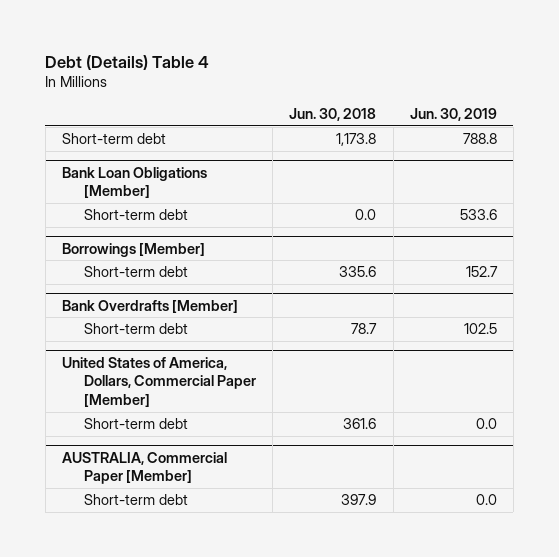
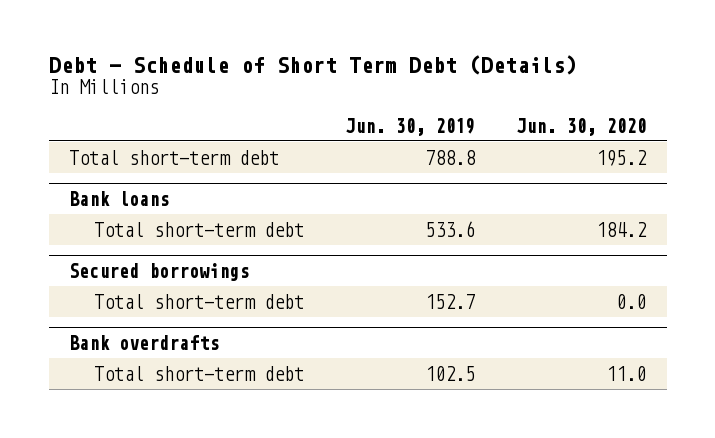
[45,54,210,70] Debt (Details) Table 4 -> [48,54,577,75] Debt - Schedule of Short Term Debt (Details)
[289,108,377,122] Jun. 30, 2018 -> none
none -> [516,117,647,136] Jun. 30, 2020
[61,356,257,407] United States of America, Dollars, Commercial Paper [Member] -> none
[84,418,189,430] Short-term debt -> none
[61,451,227,485] AUSTRALIA, Commercial Paper [Member] -> none
[84,494,189,506] Short-term debt -> none
[61,133,166,145] Short-term debt -> [69,149,280,165] Total short-term debt
[61,166,207,199] Bank Loan Obligations [Member] -> [69,190,170,206] Bank loans
[84,209,189,221] Short-term debt -> [94,221,305,237] Total short-term debt
[61,242,205,257] Borrowings [Member] -> [69,262,250,281] Secured borrowings
[84,266,189,278] Short-term debt -> [94,293,305,309] Total short-term debt
[61,299,238,313] Bank Overdrafts [Member] -> [69,334,220,350] Bank overdrafts
[84,323,189,335] Short-term debt -> [94,365,305,381] Total short-term debt

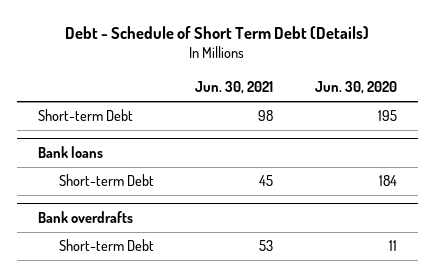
[345,117,476,136] Jun. 30, 2019 -> none
none -> [195,81,274,95] Jun. 30, 2021
[69,149,280,165] Total short-term debt -> [37,109,133,122] Short-term Debt
[596,149,648,166] 195.2 -> [377,110,397,122] 195
[69,262,250,281] Secured borrowings -> none
[94,293,305,309] Total short-term debt -> none
[94,221,305,237] Total short-term debt -> [58,174,154,187] Short-term Debt
[596,221,648,237] 184.2 -> [378,175,397,187] 184
[94,365,305,381] Total short-term debt -> [58,239,154,252] Short-term Debt
[606,365,647,381] 11.0 -> [388,240,397,252] 11

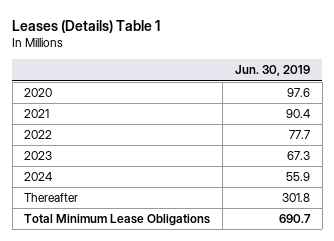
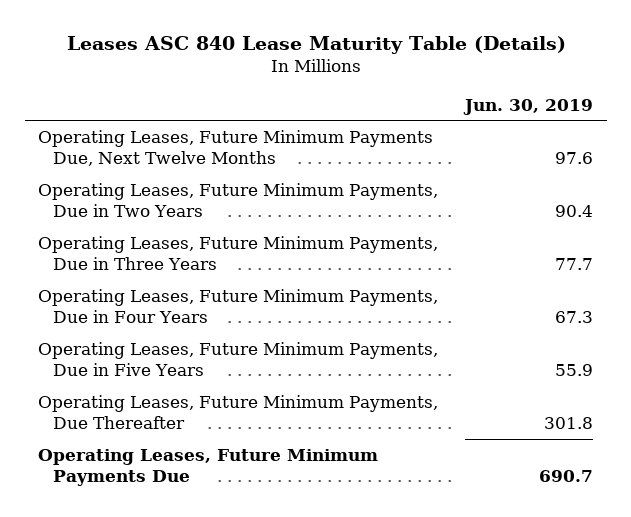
[12,19,161,33] Leases (Details) Table 1 -> [66,36,566,55] Leases ASC 840 Lease Maturity Table (Details)
[24,88,53,98] 2020 -> [38,129,434,166] Operating Leases, Future Minimum Payments Due, Next Twelve Months
[24,109,50,119] 2021 -> [38,182,439,217] Operating Leases, Future Minimum Payments, Due in Two Years
[24,130,53,140] 2022 -> [38,235,439,270] Operating Leases, Future Minimum Payments, Due in Three Years
[24,151,53,161] 2023 -> [38,288,439,323] Operating Leases, Future Minimum Payments, Due in Four Years
[24,172,54,182] 2024 -> [38,341,439,376] Operating Leases, Future Minimum Payments, Due in Five Years
[24,193,79,203] Thereafter -> [38,394,439,429] Operating Leases, Future Minimum Payments, Due Thereafter
[24,214,211,227] Total Minimum Lease Obligations -> [38,448,379,486] Operating Leases, Future Minimum Payments Due

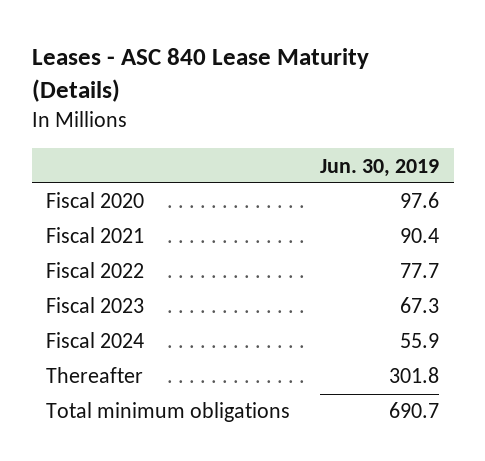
[66,36,566,55] Leases ASC 840 Lease Maturity Table (Details) -> [31,47,369,103] Leases - ASC 840 Lease Maturity (Details)
[38,129,434,166] Operating Leases, Future Minimum Payments Due, Next Twelve Months -> [46,192,145,209] Fiscal 2020
[38,182,439,217] Operating Leases, Future Minimum Payments, Due in Two Years -> [46,227,145,244] Fiscal 2021
[38,235,439,270] Operating Leases, Future Minimum Payments, Due in Three Years -> [46,262,145,279] Fiscal 2022
[38,288,439,323] Operating Leases, Future Minimum Payments, Due in Four Years -> [46,297,145,314] Fiscal 2023
[38,341,439,376] Operating Leases, Future Minimum Payments, Due in Five Years -> [46,332,145,349] Fiscal 2024
[38,394,439,429] Operating Leases, Future Minimum Payments, Due Thereafter -> [46,367,144,384] Thereafter
[38,448,379,486] Operating Leases, Future Minimum Payments Due -> [46,402,291,423] Total minimum obligations

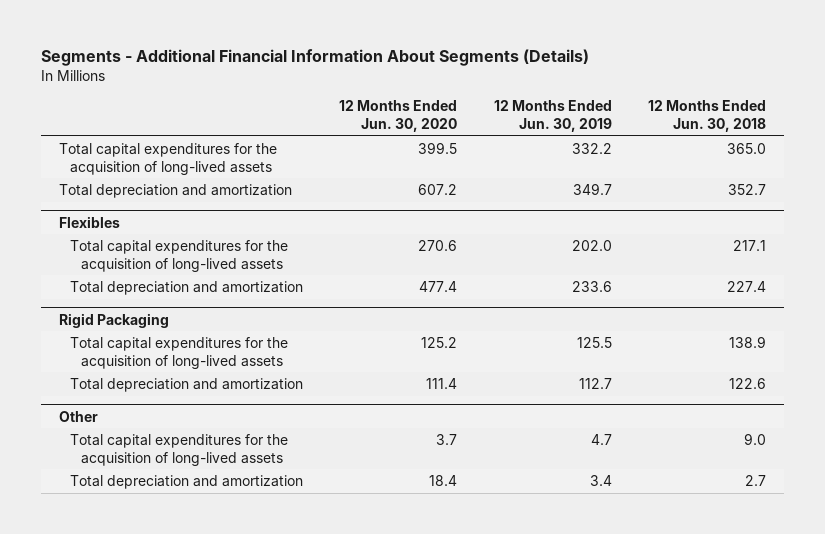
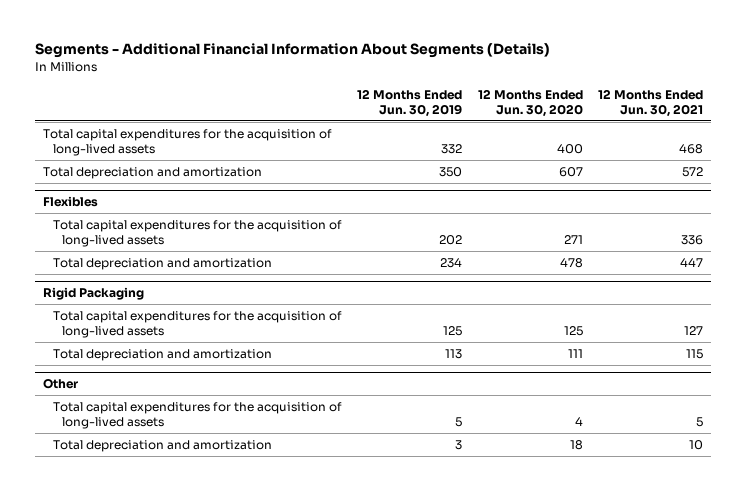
[647,100,766,133] 12 Months Ended Jun. 30, 2018 -> none
none -> [598,88,704,117] 12 Months Ended Jun. 30, 2021
[418,141,458,154] 399.5 -> [556,143,583,154] 400
[571,142,612,154] 332.2 -> [441,143,463,154] 332
[418,183,458,195] 607.2 -> [558,166,583,177] 607
[572,182,612,195] 349.7 -> [439,166,463,177] 350
[418,239,458,251] 270.6 -> [563,234,583,244] 271
[571,239,612,251] 202.0 -> [439,234,463,245] 202
[419,280,458,292] 477.4 -> [559,257,583,268] 478
[571,280,612,292] 233.6 -> [440,257,463,268] 234
[421,336,458,348] 125.2 -> [563,325,583,336] 125
[576,336,612,348] 125.5 -> [443,325,463,336] 125
[426,377,458,389] 111.4 -> [567,348,583,358] 111
[578,377,612,389] 112.7 -> [445,348,463,359] 113
[436,433,458,445] 3.7 -> [574,416,583,426] 4
[590,433,612,445] 4.7 -> [455,416,463,427] 5
[429,474,458,486] 18.4 -> [569,439,583,450] 18
[589,474,612,486] 3.4 -> [455,439,463,450] 3

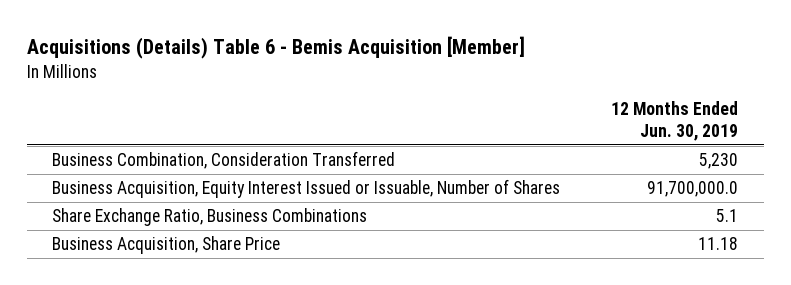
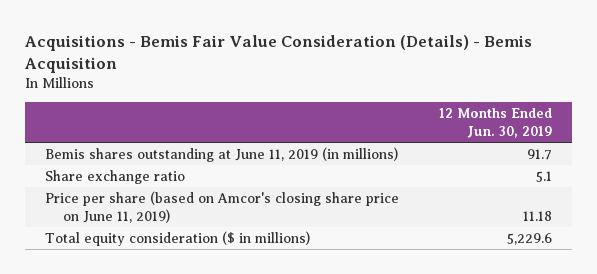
[27,36,526,60] Acquisitions (Details) Table 6 - Bemis Acquisition [Member] -> [24,34,532,73] Acquisitions - Bemis Fair Value Consideration (Details) - Bemis Acquisition
[52,151,396,170] Business Combination, Consideration Transferred -> none
[52,179,561,199] Business Acquisition, Equity Interest Issued or Issuable, Number of Shares -> none
none -> [44,146,398,162] Bemis shares outstanding at June 11, 2019 (in millions)
[52,208,368,227] Share Exchange Ratio, Business Combinations -> [44,169,185,184] Share exchange ratio
[52,236,281,255] Business Acquisition, Share Price -> [44,190,399,223] Price per share (based on Amcor's closing share price on June 11, 2019)
none -> [44,230,310,246] Total equity consideration ($ in millions)

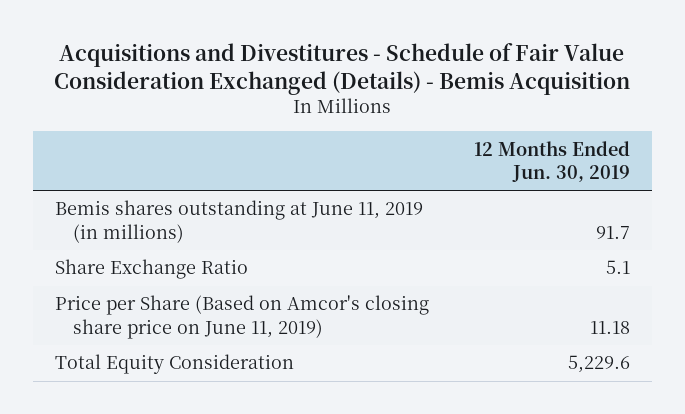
[24,34,532,73] Acquisitions - Bemis Fair Value Consideration (Details) - Bemis Acquisition -> [54,42,631,95] Acquisitions and Divestitures - Schedule of Fair Value Consideration Exchanged (Details) - Bemis Acquisition
[44,169,185,184] Share exchange ratio -> [55,259,249,280] Share Exchange Ratio
[44,190,399,223] Price per share (based on Amcor's closing share price on June 11, 2019) -> [55,295,430,339] Price per Share (Based on Amcor's closing share price on June 11, 2019)
[44,230,310,246] Total equity consideration ($ in millions) -> [55,354,295,375] Total Equity Consideration

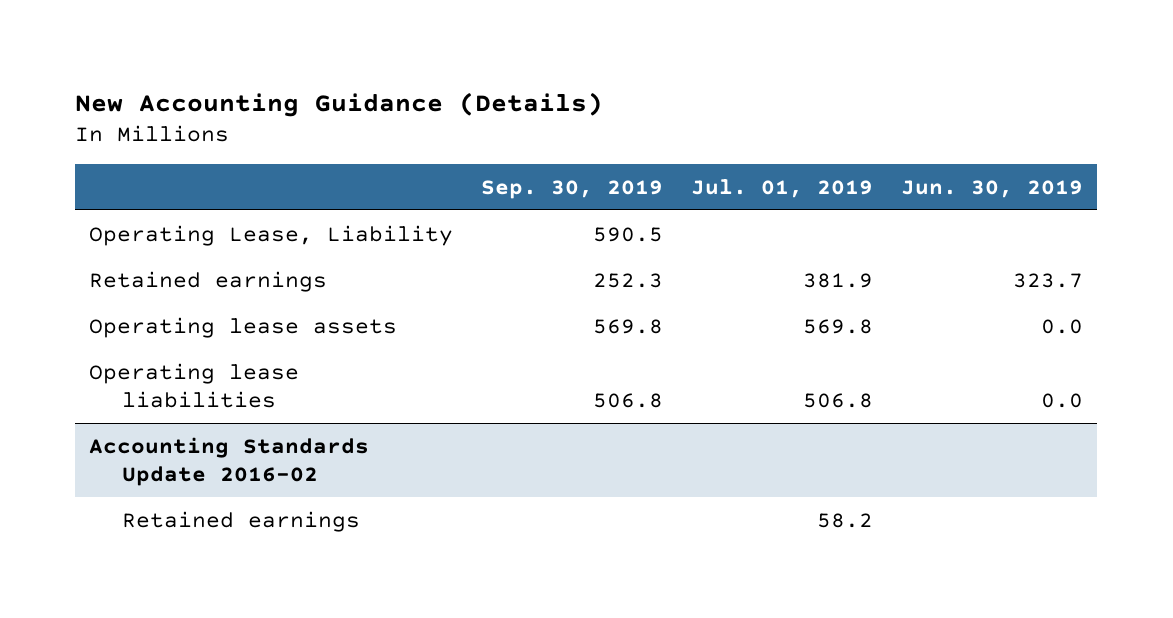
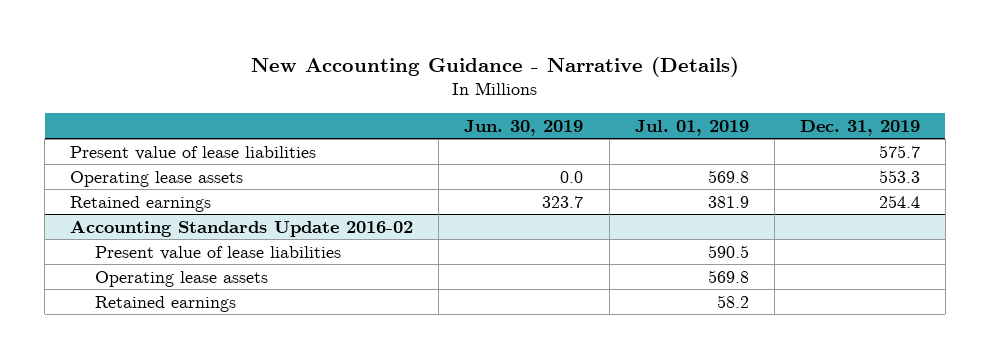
[75,91,604,117] New Accounting Guidance (Details) -> [251,56,740,77] New Accounting Guidance - Narrative (Details)
[481,179,664,199] Sep. 30, 2019 -> none
none -> [799,119,920,136] Dec. 31, 2019
[89,224,454,246] Operating Lease, Liability -> [70,145,317,160] Present value of lease liabilities
[89,362,300,408] Operating lease liabilities -> none
[89,270,328,292] Retained earnings -> [70,195,212,212] Retained earnings
none -> [95,245,342,260] Present value of lease liabilities
none -> [95,270,269,287] Operating lease assets

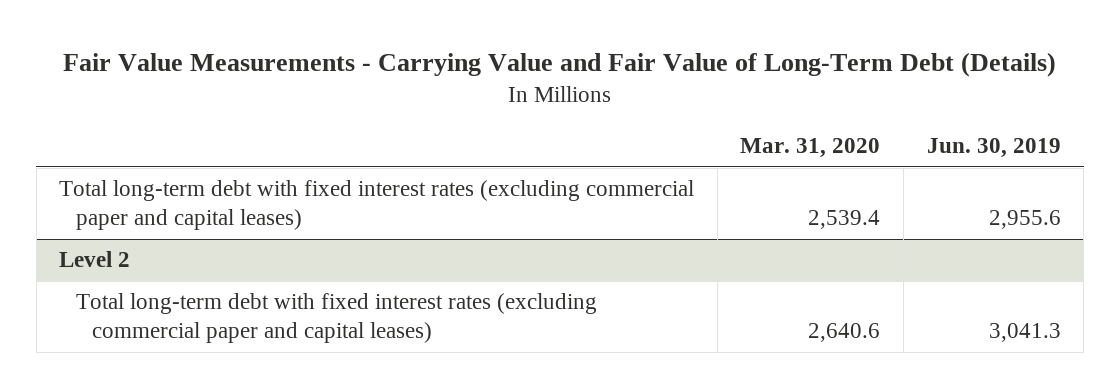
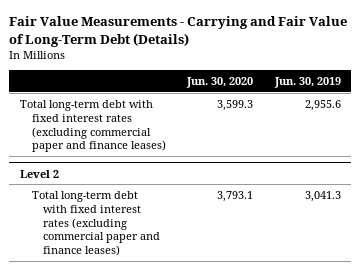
[62,52,1056,78] Fair Value Measurements - Carrying Value and Fair Value of Long-Term Debt (Details) -> [9,16,348,47] Fair Value Measurements - Carrying and Fair Value of Long-Term Debt (Details)
[740,138,881,159] Mar. 31, 2020 -> none
none -> [186,76,254,88] Jun. 30, 2020
[59,180,695,231] Total long-term debt with fixed interest rates (excluding commercial paper and capital leases) -> [19,99,166,153] Total long-term debt with fixed interest rates (excluding commercial paper and finance leases)
[75,293,597,344] Total long-term debt with fixed interest rates (excluding commercial paper and capital leases) -> [31,190,161,257] Total long-term debt with fixed interest rates (excluding commercial paper and finance leases)

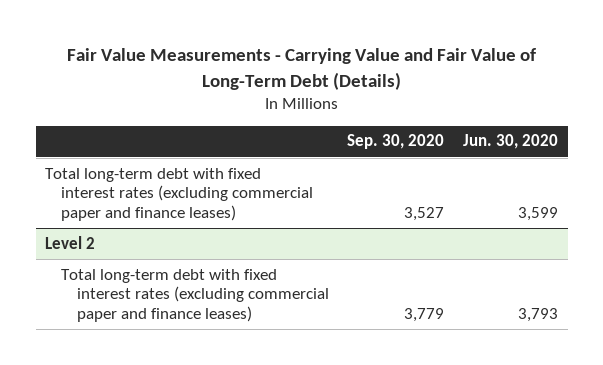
[9,16,348,47] Fair Value Measurements - Carrying and Fair Value of Long-Term Debt (Details) -> [66,48,536,90] Fair Value Measurements - Carrying Value and Fair Value of Long-Term Debt (Details)
[273,76,341,88] Jun. 30, 2019 -> none
none -> [347,134,445,150] Sep. 30, 2020
[217,99,254,111] 3,599.3 -> [518,206,559,221] 3,599
[217,190,254,202] 3,793.1 -> [518,307,559,322] 3,793

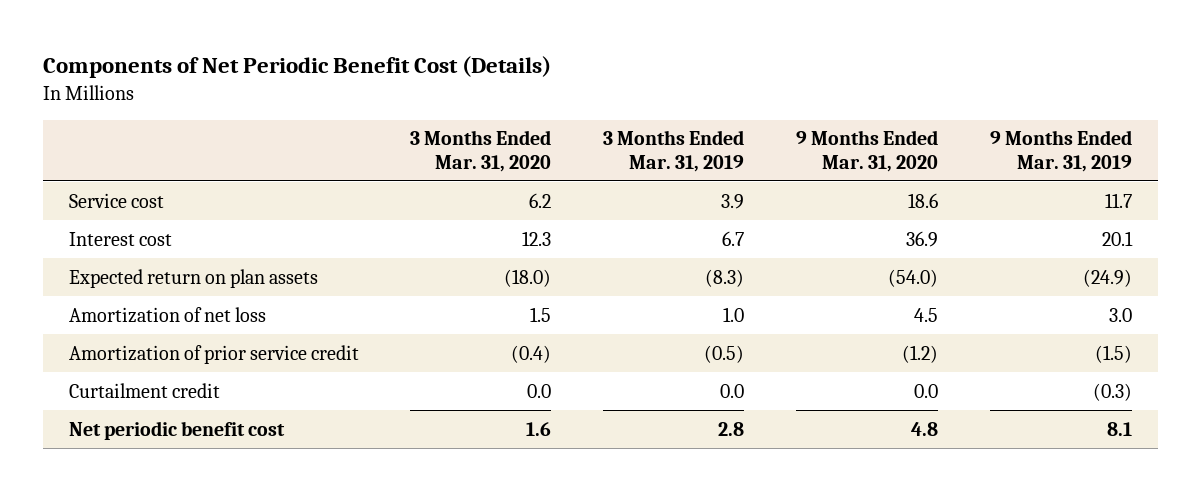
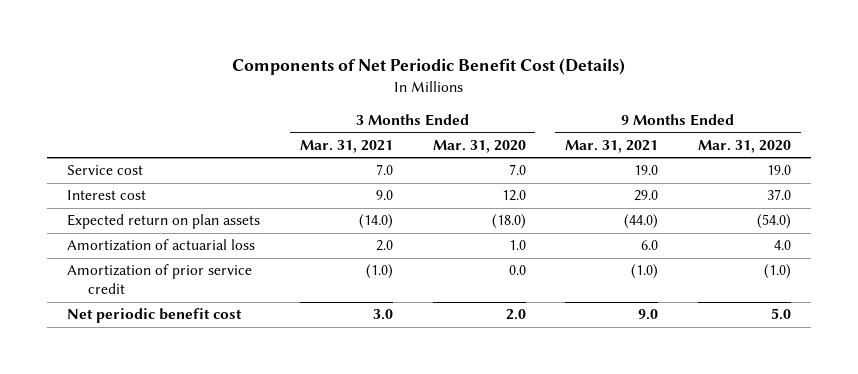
[603,130,745,172] 3 Months Ended Mar. 31, 2019 -> none
[989,130,1132,172] 9 Months Ended Mar. 31, 2019 -> none
none -> [299,139,393,153] Mar. 31, 2021
none -> [565,139,659,153] Mar. 31, 2021
[529,192,552,208] 6.2 -> [508,164,526,176] 7.0
[907,192,938,208] 18.6 -> [766,165,791,176] 19.0
[522,230,552,246] 12.3 -> [501,190,526,202] 12.0
[905,230,938,247] 36.9 -> [766,189,791,201] 37.0
[68,382,220,398] Curtailment credit -> none
[68,306,266,323] Amortization of net loss -> [67,239,256,252] Amortization of actuarial loss
[530,306,552,322] 1.5 -> [508,240,526,251] 1.0
[913,307,938,322] 4.5 -> [773,240,791,251] 4.0
[511,344,552,363] (0.4) -> [508,265,526,276] 0.0
[901,344,938,363] (1.2) -> [763,264,791,280] (1.0)
[526,421,552,436] 1.6 -> [505,309,526,321] 2.0
[910,421,938,436] 4.8 -> [770,308,791,321] 5.0

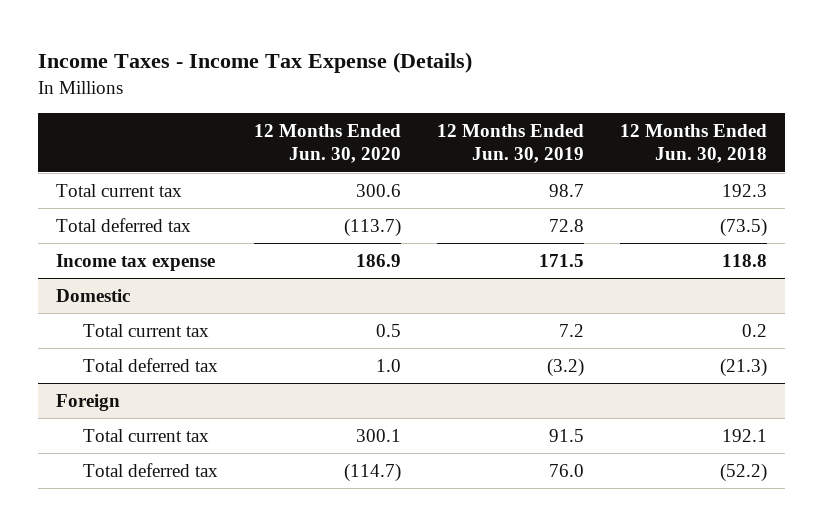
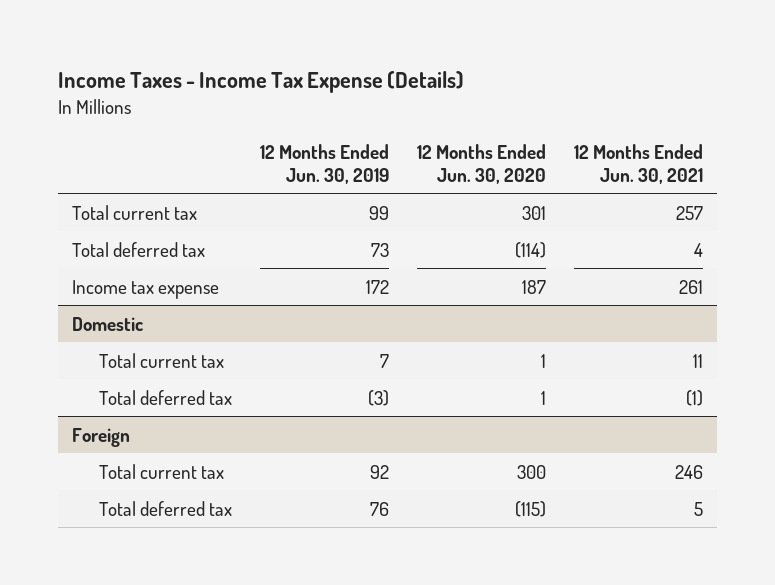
[619,123,767,164] 12 Months Ended Jun. 30, 2018 -> none
none -> [574,143,704,184] 12 Months Ended Jun. 30, 2021
[355,183,401,197] 300.6 -> [522,205,547,220] 301
[548,183,584,197] 98.7 -> [369,205,390,220] 99
[343,217,401,237] (113.7) -> [515,241,547,258] (114)
[548,218,584,232] 72.8 -> [371,242,390,257] 73
[355,253,401,267] 186.9 -> [522,279,547,294] 187
[538,253,584,267] 171.5 -> [366,279,390,294] 172
[375,323,401,337] 0.5 -> [541,353,547,368] 1
[558,323,584,337] 7.2 -> [380,353,390,368] 7
[375,358,401,372] 1.0 -> [541,390,547,405] 1
[546,357,584,377] (3.2) -> [368,389,390,406] (3)
[355,428,401,442] 300.1 -> [517,464,547,479] 300
[548,428,584,442] 91.5 -> [370,464,390,479] 92
[343,462,401,482] (114.7) -> [515,500,547,517] (115)
[548,463,584,477] 76.0 -> [370,501,390,516] 76

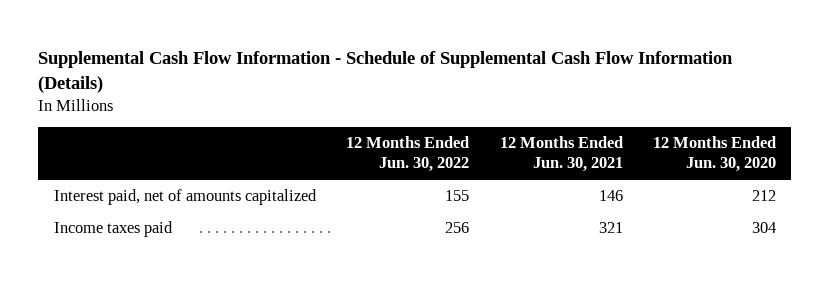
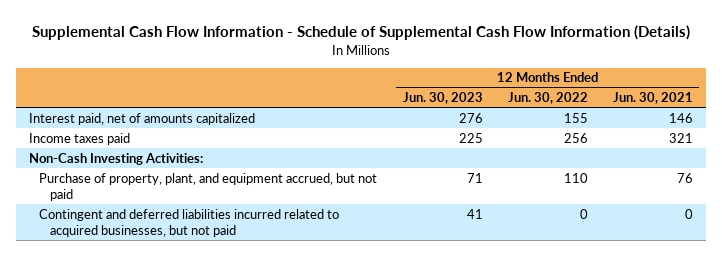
[653,136,777,173] 12 Months Ended Jun. 30, 2020 -> none
none -> [402,92,483,105] Jun. 30, 2023
none -> [28,152,203,165] Non-Cash Investing Activities:
none -> [39,172,378,201] Purchase of property, plant, and equipment accrued, but not paid
none -> [39,208,340,237] Contingent and deferred liabilities incurred related to acquired businesses, but not paid

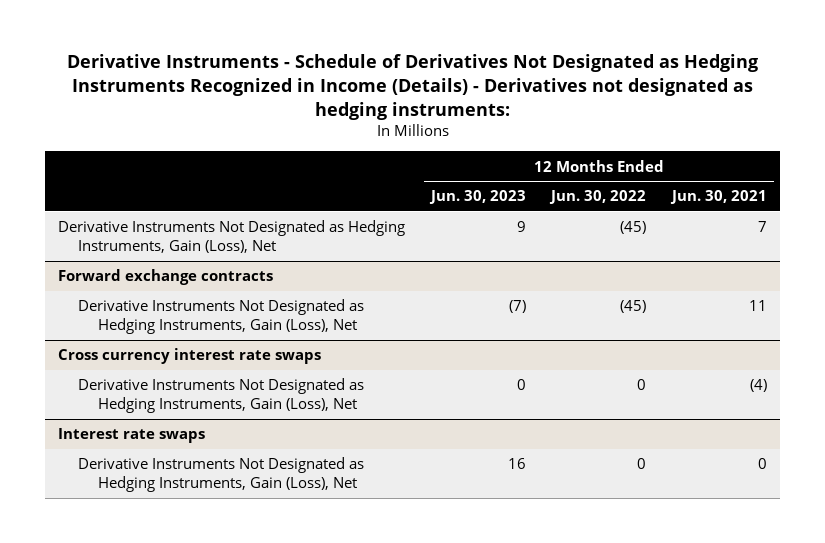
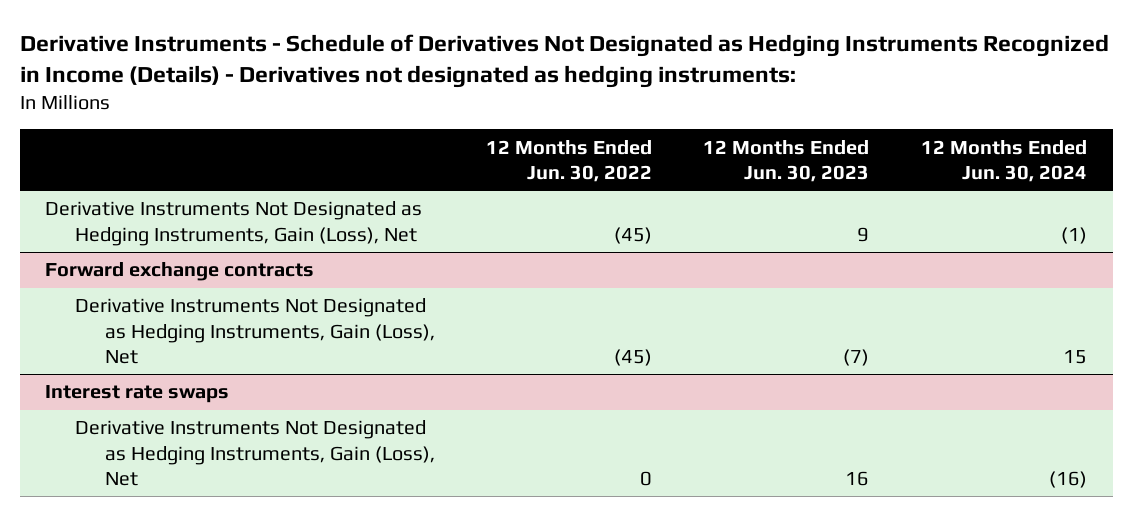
[670,190,768,205] Jun. 30, 2021 -> none
none -> [920,139,1087,182] 12 Months Ended Jun. 30, 2024
[57,348,321,365] Cross currency interest rate swaps -> none
[77,378,364,414] Derivative Instruments Not Designated as Hedging Instruments, Gain (Loss), Net -> none

